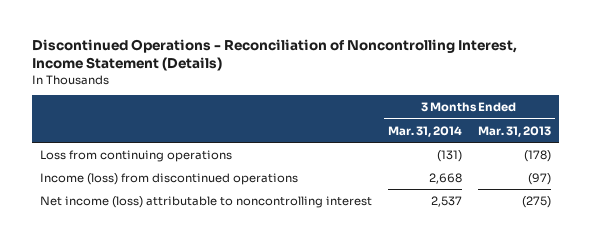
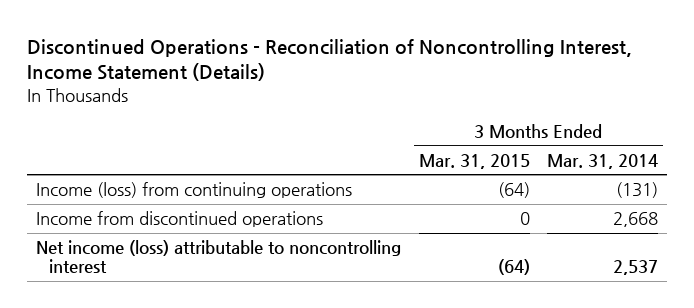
[478,125,552,137] Mar. 31, 2013 -> none
none -> [418,153,530,169] Mar. 31, 2015
[39,149,232,162] Loss from continuing operations -> [36,182,353,199] Income (loss) from continuing operations
[39,172,298,185] Income (loss) from discontinued operations -> [36,211,324,228] Income from discontinued operations

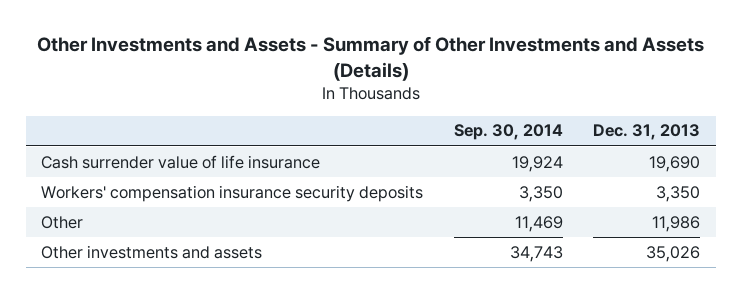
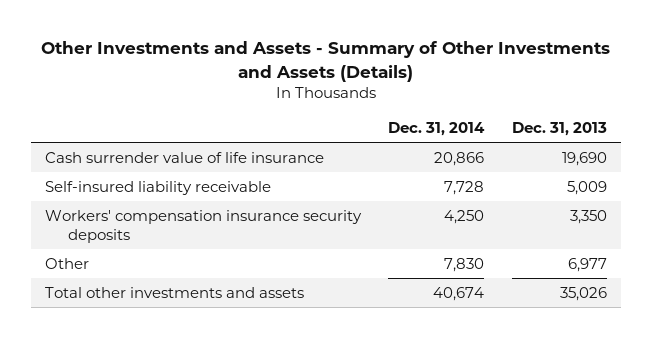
[453,124,563,141] Sep. 30, 2014 -> none
none -> [388,121,486,136] Dec. 31, 2014
none -> [44,180,271,195] Self-insured liability receivable
[652,215,701,232] 11,986 -> [567,257,607,272] 6,977
[41,244,263,259] Other investments and assets -> [44,286,304,298] Total other investments and assets

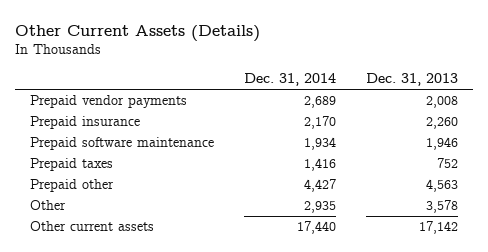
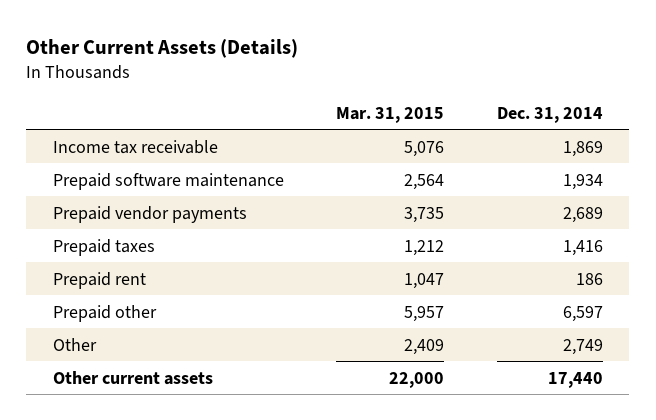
[366,73,459,87] Dec. 31, 2013 -> none
none -> [336,106,445,123] Mar. 31, 2015
[29,116,140,130] Prepaid insurance -> none
none -> [52,139,218,154] Income tax receivable
[29,95,187,109] Prepaid vendor payments -> [52,205,247,223] Prepaid vendor payments
none -> [52,271,146,289] Prepaid rent
[304,179,337,193] 4,427 -> [563,305,604,322] 6,597
[304,201,337,214] 2,935 -> [563,338,604,355] 2,749

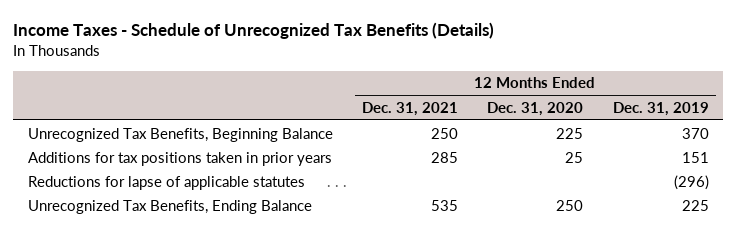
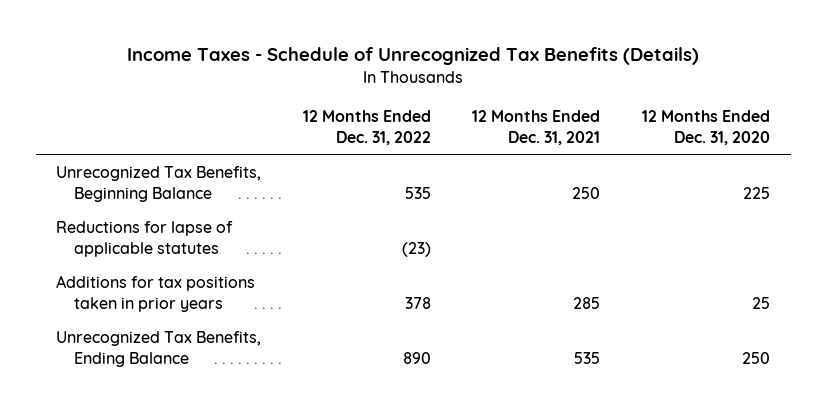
[612,101,709,116] Dec. 31, 2019 -> none
none -> [302,109,431,145] 12 Months Ended Dec. 31, 2022
[27,151,332,166] Additions for tax positions taken in prior years -> [56,274,256,312] Additions for tax positions taken in prior years

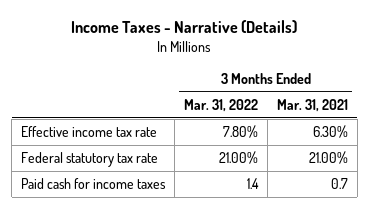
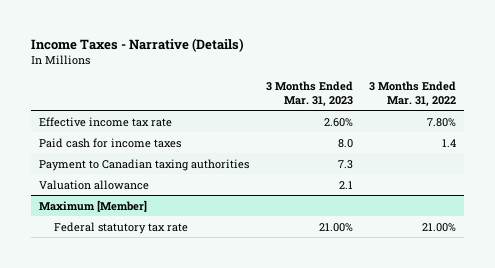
[276,98,348,112] Mar. 31, 2021 -> none
none -> [265,80,353,106] 3 Months Ended Mar. 31, 2023
[21,151,159,167] Federal statutory tax rate -> none
none -> [39,158,250,171] Payment to Canadian taxing authorities
none -> [39,179,150,190] Valuation allowance
none -> [39,199,148,212] Maximum [Member]
none -> [54,221,189,234] Federal statutory tax rate

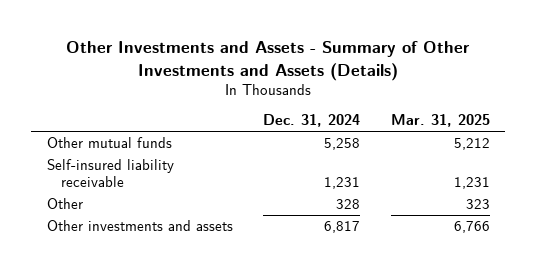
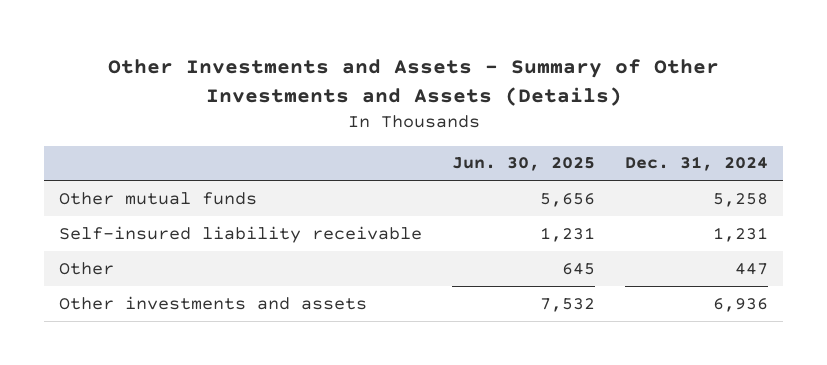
[390,114,490,128] Mar. 31, 2025 -> none
none -> [452,157,596,172] Jun. 30, 2025
[336,198,361,209] 328 -> [735,262,769,275] 447
[324,220,361,233] 6,817 -> [713,297,769,312] 6,936

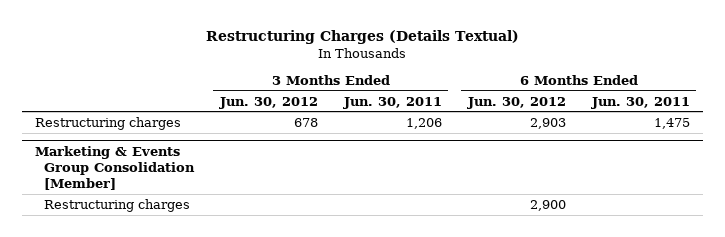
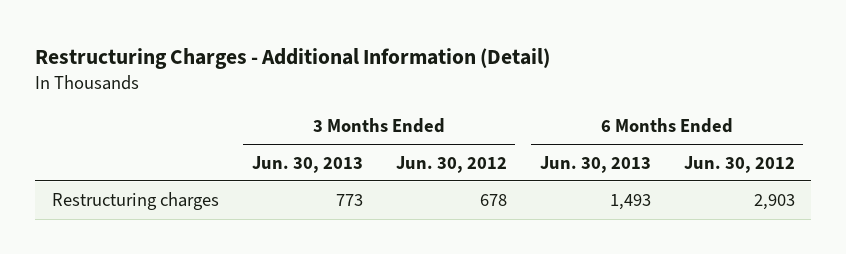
[206,30,520,45] Restructuring Charges (Details Textual) -> [35,47,551,69] Restructuring Charges - Additional Information (Detail)
[342,96,442,109] Jun. 30, 2011 -> none
[590,96,690,109] Jun. 30, 2011 -> none
none -> [251,155,363,173] Jun. 30, 2013
none -> [539,155,651,173] Jun. 30, 2013
[35,145,195,190] Marketing & Events Group Consolidation [Member] -> none
[43,198,190,212] Restructuring charges -> none

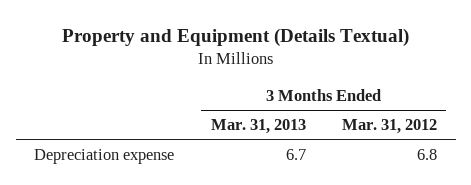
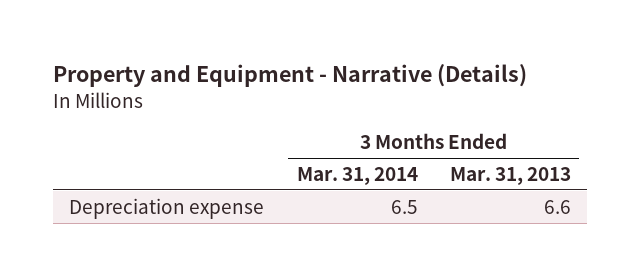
[61,27,409,47] Property and Equipment (Details Textual) -> [53,64,528,88] Property and Equipment - Narrative (Details)
[342,119,438,135] Mar. 31, 2012 -> none
none -> [296,166,418,185] Mar. 31, 2014
[285,149,306,161] 6.7 -> [543,199,571,214] 6.6

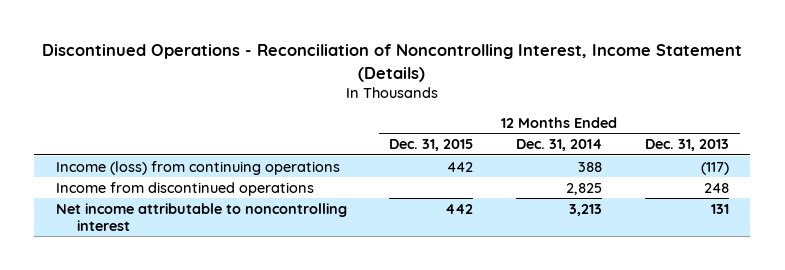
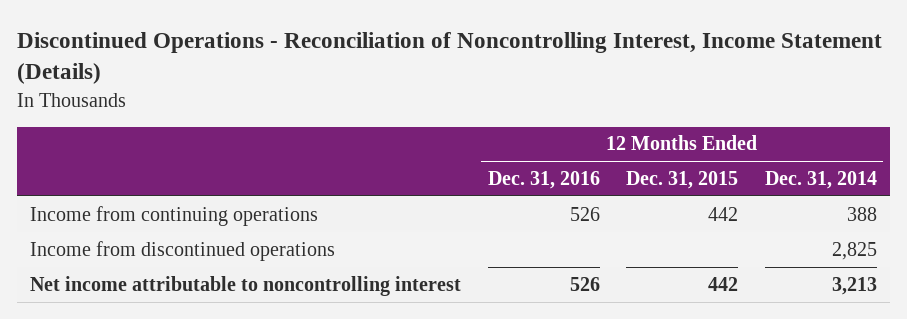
[645,139,730,152] Dec. 31, 2013 -> none
none -> [487,170,600,189] Dec. 31, 2016
[55,160,340,175] Income (loss) from continuing operations -> [30,205,319,226] Income from continuing operations

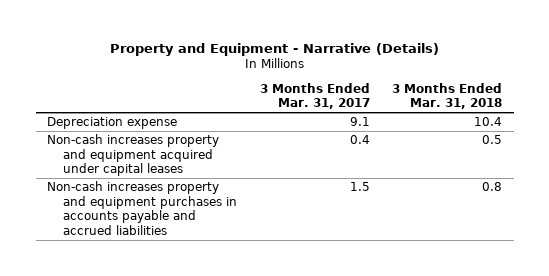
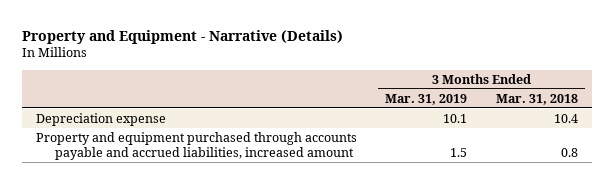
[259,82,370,110] 3 Months Ended Mar. 31, 2017 -> none
none -> [385,93,468,105] Mar. 31, 2019
[46,133,219,177] Non-cash increases property and equipment acquired under capital leases -> none
[46,180,238,235] Non-cash increases property and equipment purchases in accounts payable and accrued liabilities -> [35,131,357,160] Property and equipment purchased through accounts payable and accrued liabilities, increased amount

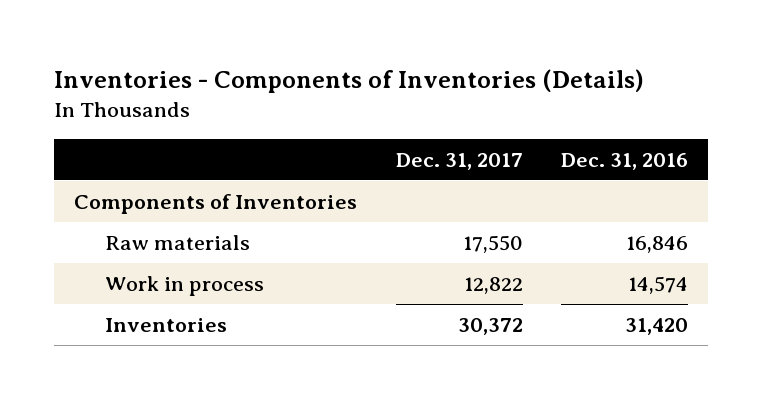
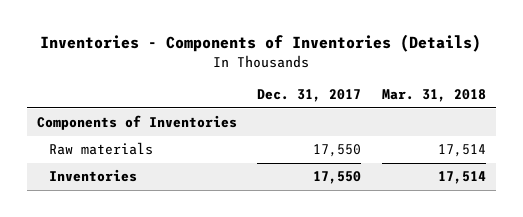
[561,152,689,170] Dec. 31, 2016 -> none
none -> [381,89,486,103] Mar. 31, 2018
[104,275,264,296] Work in process -> none
[457,317,523,335] 30,372 -> [313,171,362,185] 17,550

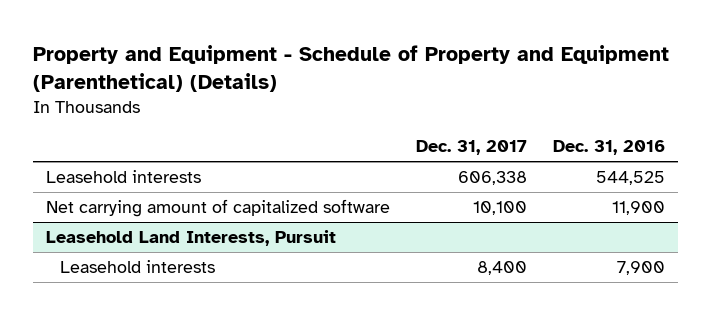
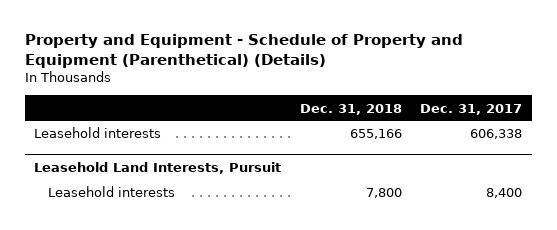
[552,140,665,156] Dec. 31, 2016 -> none
none -> [299,103,402,115] Dec. 31, 2018
[46,199,391,218] Net carrying amount of capitalized software -> none

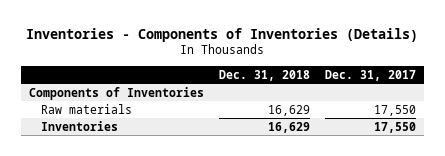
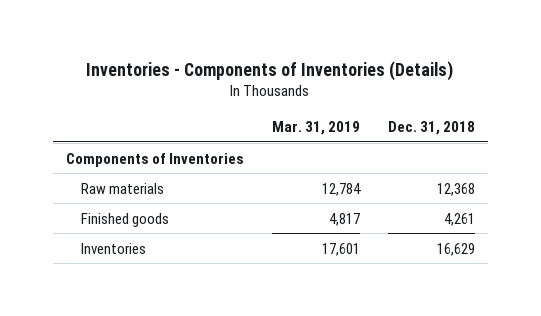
[325,69,417,81] Dec. 31, 2017 -> none
none -> [271,120,360,135] Mar. 31, 2019
[267,104,310,116] 16,629 -> [436,182,475,196] 12,368
none -> [81,212,170,227] Finished goods

